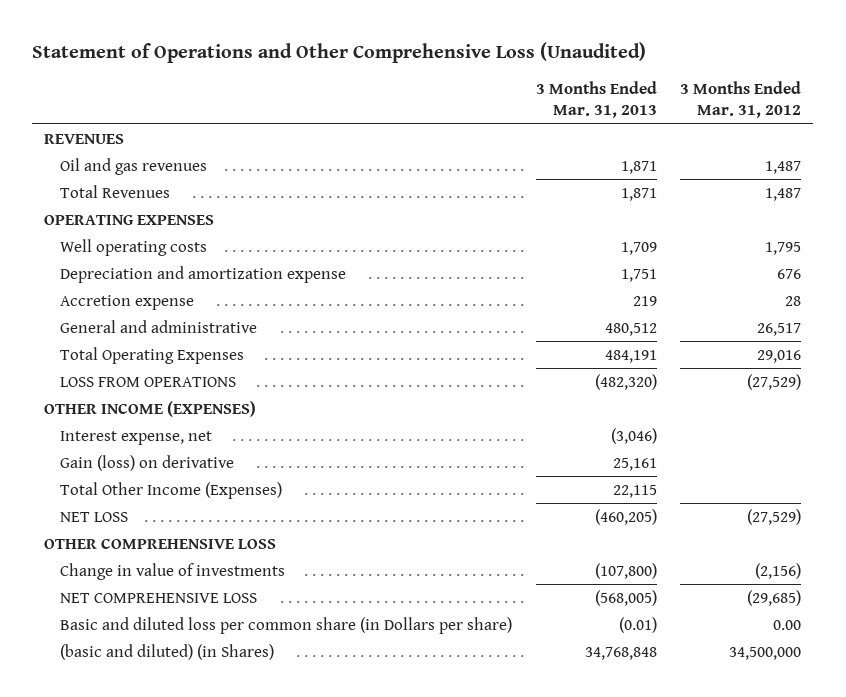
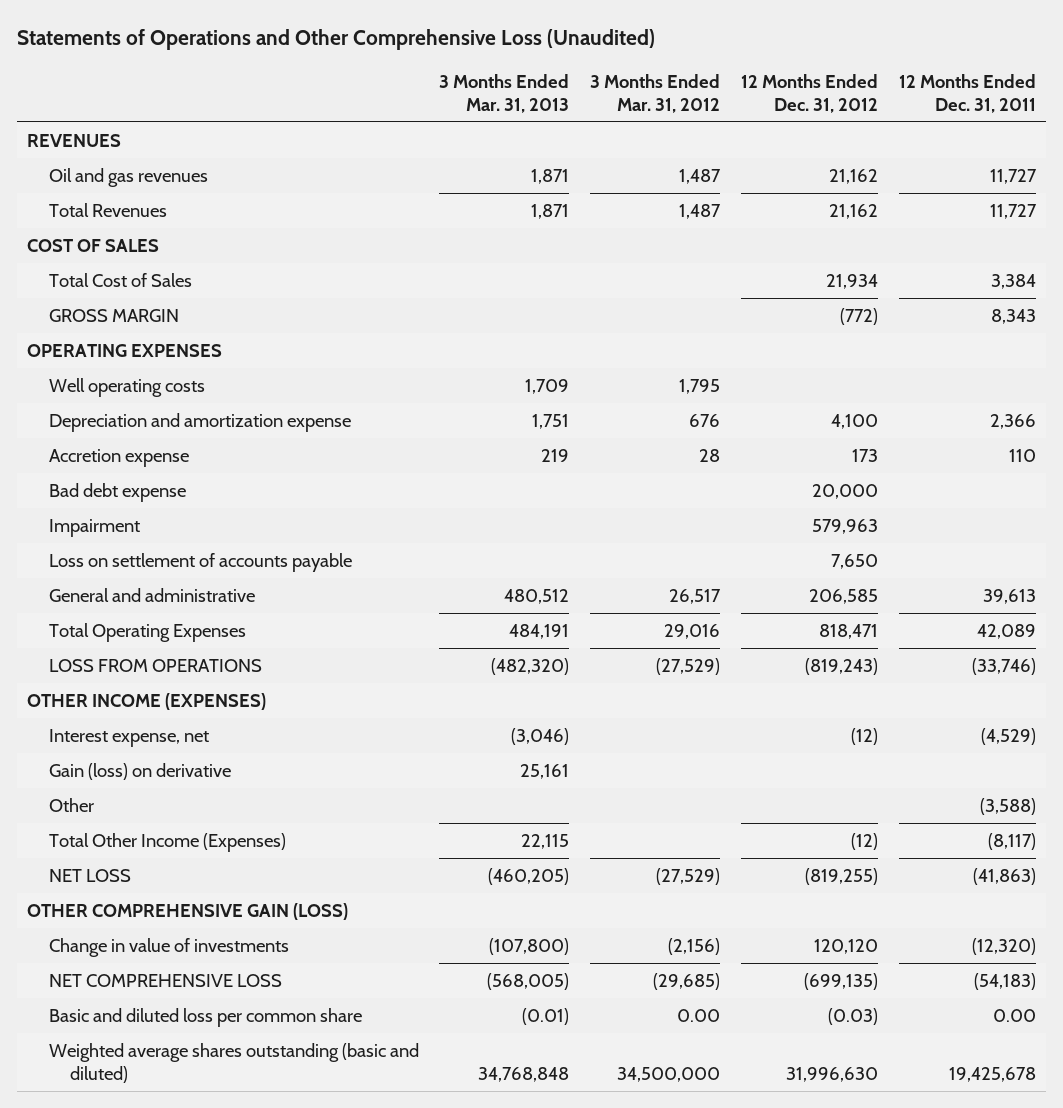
[32,42,647,64] Statement of Operations and Other Comprehensive Loss (Unaudited) -> [16,29,655,51] Statements of Operations and Other Comprehensive Loss (Unaudited)
none -> [740,73,878,113] 12 Months Ended Dec. 31, 2012
none -> [898,73,1036,113] 12 Months Ended Dec. 31, 2011
none -> [27,239,160,253] COST OF SALES
none -> [48,273,192,288] Total Cost of Sales
none -> [48,309,179,323] GROSS MARGIN
none -> [48,483,186,503] Bad debt expense
none -> [48,519,140,538] Impairment
none -> [48,553,352,573] Loss on settlement of accounts payable
none -> [48,798,94,813] Other
[44,537,277,549] OTHER COMPREHENSIVE LOSS -> [27,903,349,921] OTHER COMPREHENSIVE GAIN (LOSS)
[60,616,513,634] Basic and diluted loss per common share (in Dollars per share) -> [48,1008,362,1028] Basic and diluted loss per common share
[60,643,275,660] (basic and diluted) (in Shares) -> [48,1043,419,1084] Weighted average shares outstanding (basic and diluted)

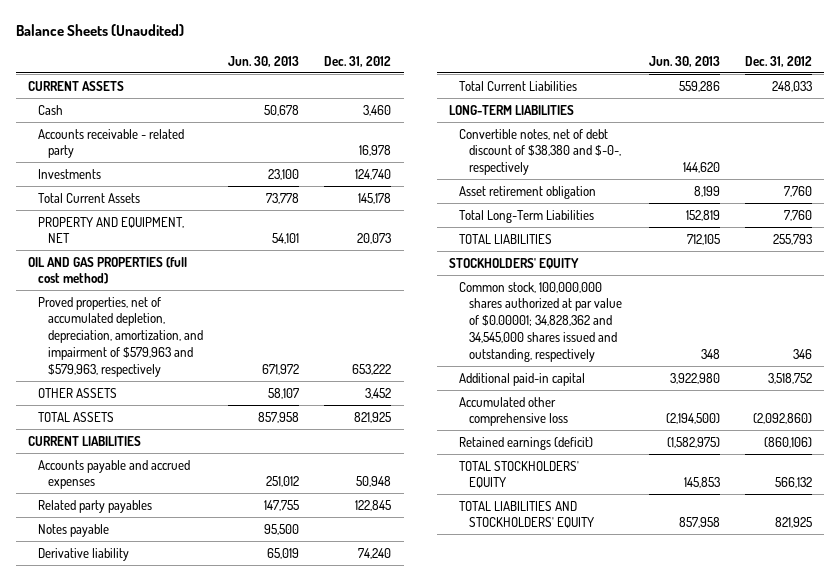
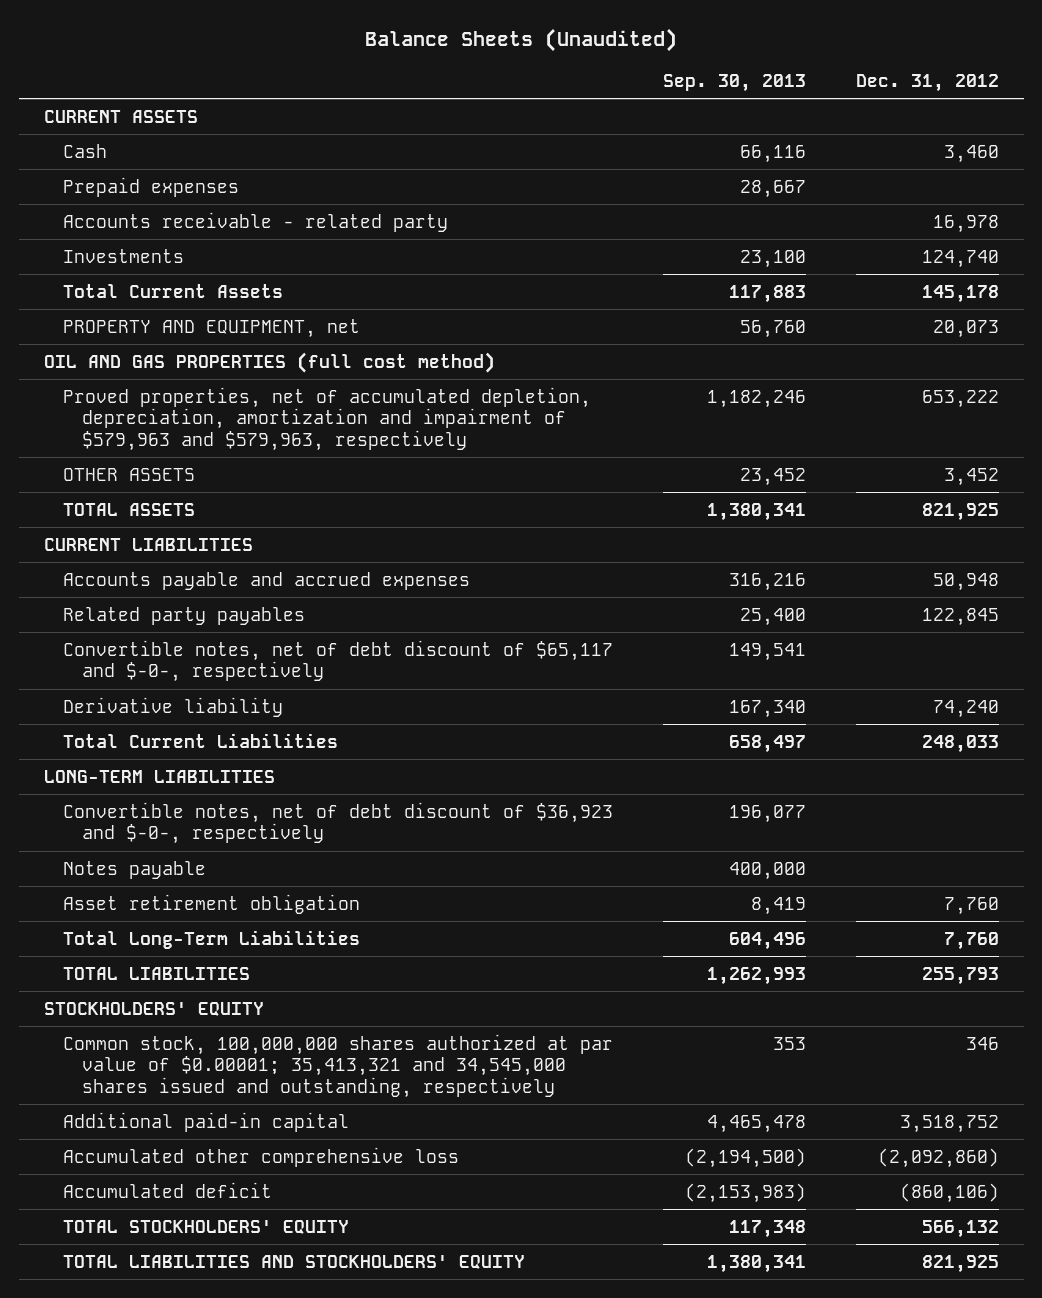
[227,55,299,67] Jun. 30, 2013 -> none
none -> [662,74,806,93] Sep. 30, 2013
none -> [63,176,240,197] Prepaid expenses
[38,216,185,244] PROPERTY AND EQUIPMENT, NET -> [63,318,361,338] PROPERTY AND EQUIPMENT, net
[38,296,203,378] Proved properties, net of accumulated depletion, depreciation, amortization, and impairment of $579,963 and $579,963, respectively -> [63,386,592,451] Proved properties, net of accumulated depletion, depreciation, amortization and impairment of $579,963 and $579,963, respectively
none -> [63,639,614,683] Convertible notes, net of debt discount of $65,117 and $-0-, respectively
[458,128,621,176] Convertible notes, net of debt discount of $38,380 and $-0-, respectively -> [63,801,614,845] Convertible notes, net of debt discount of $36,923 and $-0-, respectively
[38,523,110,537] Notes payable -> [63,860,207,879] Notes payable
[458,281,622,363] Common stock, 100,000,000 shares authorized at par value of $0.00001; 34,828,362 and 34,545,000 shares issued and outstanding, respectively -> [63,1033,614,1098] Common stock, 100,000,000 shares authorized at par value of $0.00001; 35,413,321 and 34,545,000 shares issued and outstanding, respectively
[458,436,593,450] Retained earnings (deficit) -> [63,1181,273,1198] Accumulated deficit

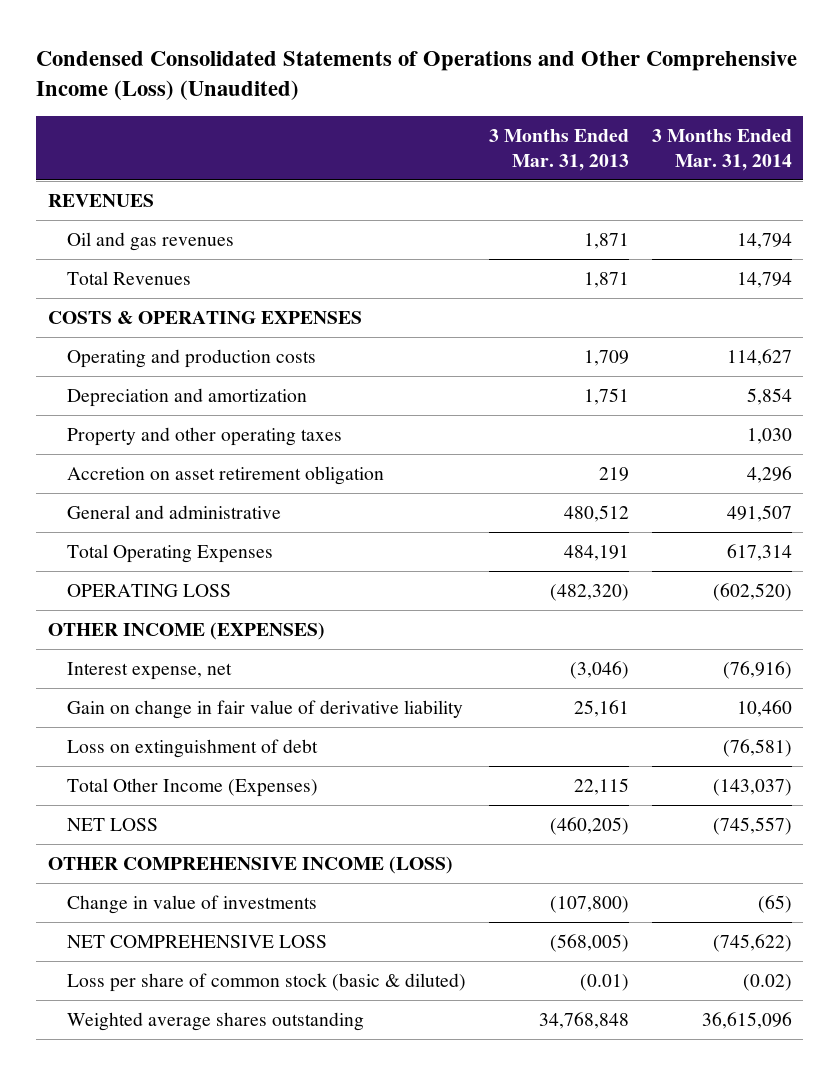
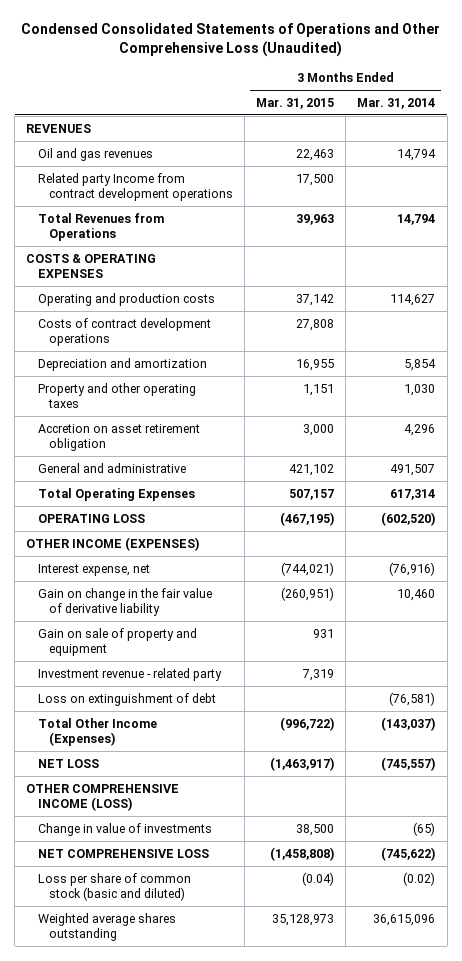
[36,51,798,101] Condensed Consolidated Statements of Operations and Other Comprehensive Income (Loss) (Unaudited) -> [20,22,440,57] Condensed Consolidated Statements of Operations and Other Comprehensive Loss (Unaudited)
[488,128,629,171] 3 Months Ended Mar. 31, 2013 -> none
none -> [256,97,335,109] Mar. 31, 2015
none -> [37,172,234,202] Related party Income from contract development operations
[66,271,191,286] Total Revenues -> [37,212,164,242] Total Revenues from Operations
none -> [37,317,211,347] Costs of contract development operations
[66,700,463,720] Gain on change in fair value of derivative liability -> [37,587,212,617] Gain on change in the fair value of derivative liability
none -> [37,627,197,657] Gain on sale of property and equipment
none -> [37,667,222,681] Investment revenue - related party
[66,973,466,993] Loss per share of common stock (basic & diluted) -> [37,872,191,902] Loss per share of common stock (basic and diluted)

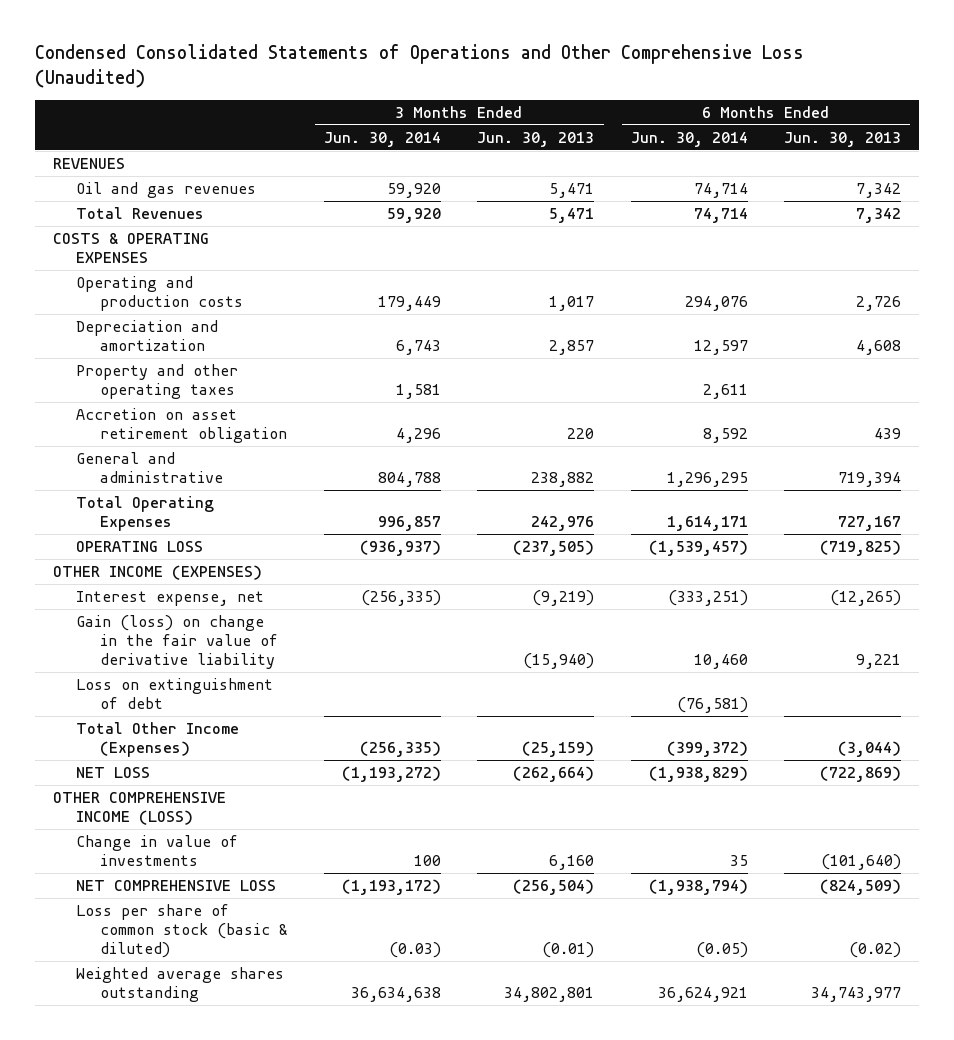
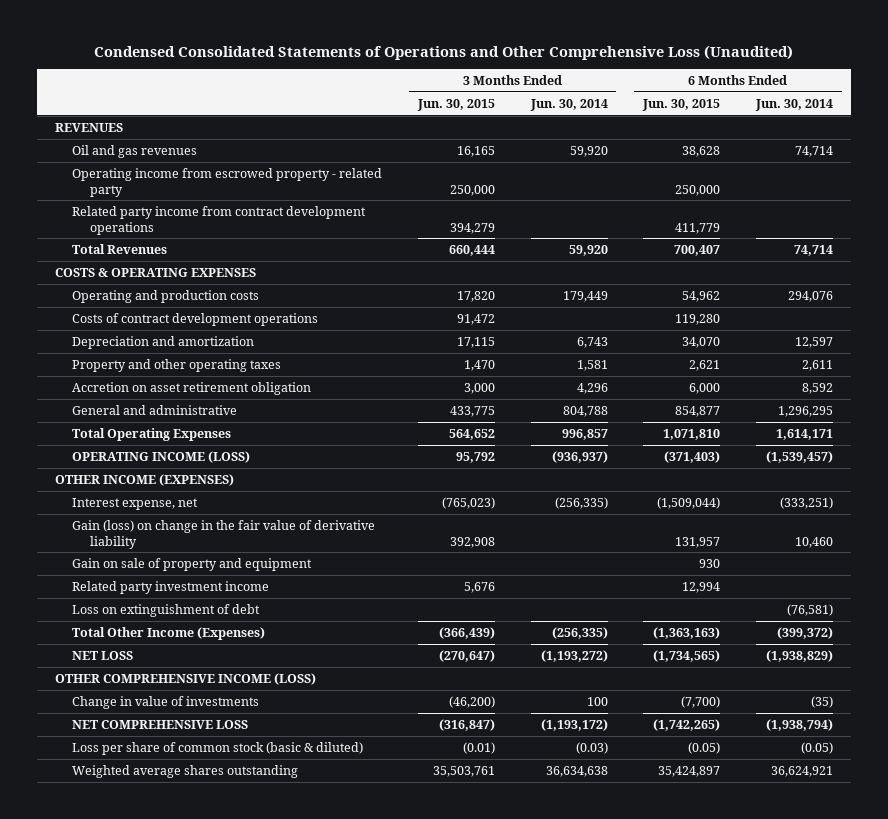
[477,131,595,147] Jun. 30, 2013 -> none
[783,131,901,147] Jun. 30, 2013 -> none
none -> [416,98,495,111] Jun. 30, 2015
none -> [642,98,721,111] Jun. 30, 2015
none -> [72,167,383,197] Operating income from escrowed property - related party
none -> [72,205,367,235] Related party income from contract development operations
none -> [72,312,319,326] Costs of contract development operations
[76,540,204,552] OPERATING LOSS -> [72,450,251,463] OPERATING INCOME (LOSS)
none -> [72,557,313,571] Gain on sale of property and equipment
none -> [72,580,270,594] Related party investment income
[729,854,748,866] 35 -> [810,695,833,708] (35)

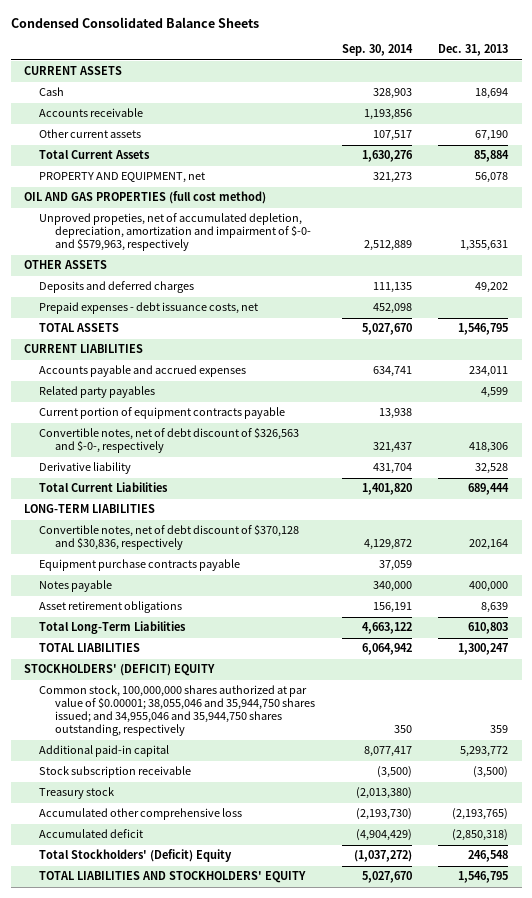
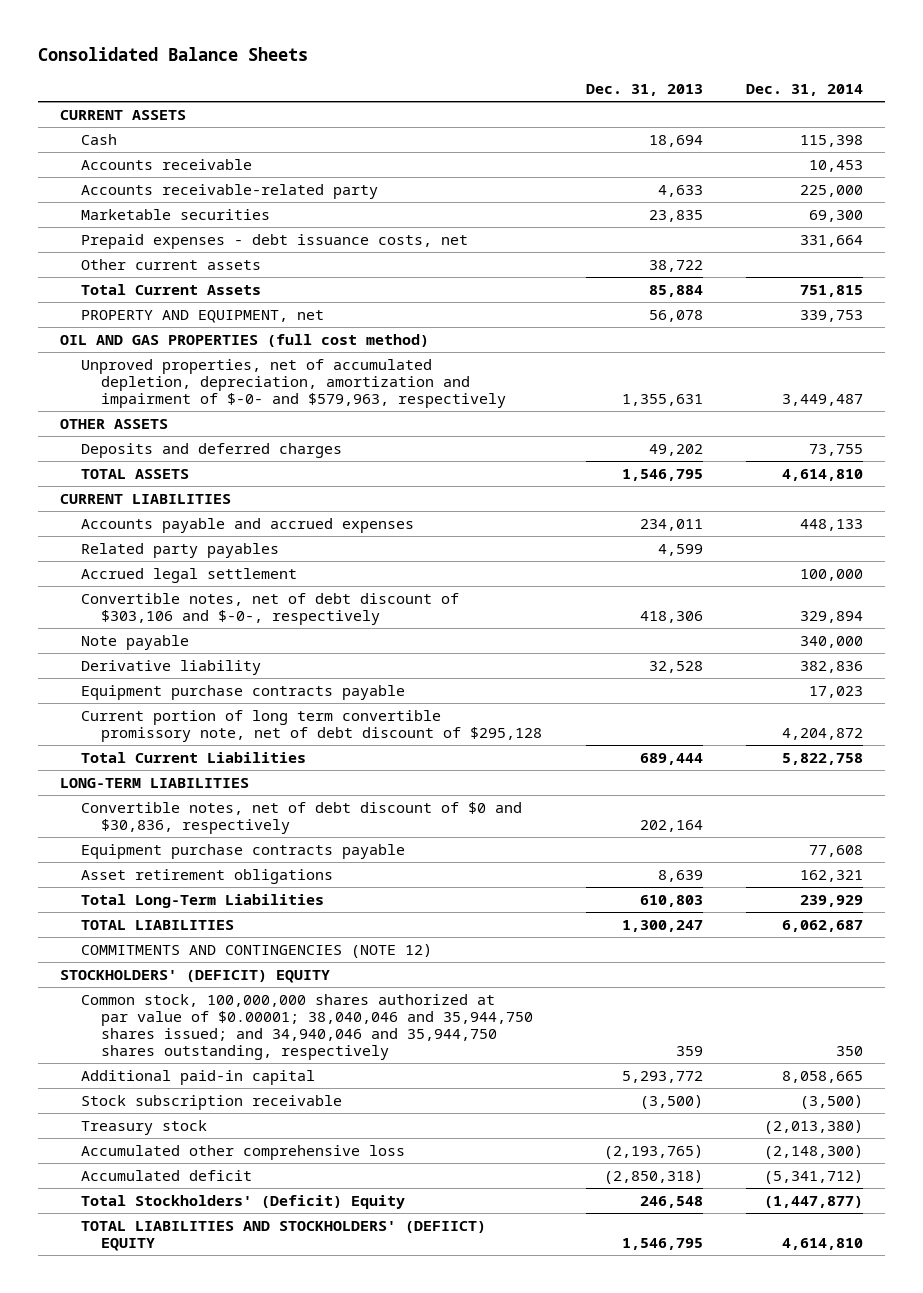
[10,16,259,28] Condensed Consolidated Balance Sheets -> [38,47,309,62] Consolidated Balance Sheets
[341,44,413,57] Sep. 30, 2014 -> none
none -> [746,83,864,96] Dec. 31, 2014
none -> [80,183,378,199] Accounts receivable-related party
none -> [80,208,270,220] Marketable securities
[39,302,259,315] Prepaid expenses - debt issuance costs, net -> [80,233,468,249] Prepaid expenses - debt issuance costs, net
[475,130,509,142] 67,190 -> [648,259,703,272] 38,722
[39,213,311,252] Unproved propeties, net of accumulated depletion, depreciation, amortization and impairment of $-0- and $579,963, respectively -> [80,358,506,408] Unproved properties, net of accumulated depletion, depreciation, amortization and impairment of $-0- and $579,963, respectively
[39,407,286,420] Current portion of equipment contracts payable -> none
none -> [80,567,297,583] Accrued legal settlement
[39,427,300,454] Convertible notes, net of debt discount of $326,563 and $-0-, respectively -> [80,592,459,625] Convertible notes, net of debt discount of $303,106 and $-0-, respectively
none -> [80,634,189,650] Note payable
none -> [80,684,405,700] Equipment purchase contracts payable
none -> [80,709,542,742] Current portion of long term convertible promissory note, net of debt discount of $295,128
[39,524,300,551] Convertible notes, net of debt discount of $370,128 and $30,836, respectively -> [80,801,522,834] Convertible notes, net of debt discount of $0 and $30,836, respectively
[39,580,113,593] Notes payable -> none
none -> [80,943,432,958] COMMITMENTS AND CONTINGENCIES (NOTE 12)
[39,685,315,737] Common stock, 100,000,000 shares authorized at par value of $0.00001; 38,055,046 and 35,944,750 shares issued; and 34,955,046 and 35,944,750 shares outstanding, respectively -> [80,993,533,1060] Common stock, 100,000,000 shares authorized at par value of $0.00001; 38,040,046 and 35,944,750 shares issued; and 34,940,046 and 35,944,750 shares outstanding, respectively
[39,871,307,884] TOTAL LIABILITIES AND STOCKHOLDERS' EQUITY -> [80,1220,486,1251] TOTAL LIABILITIES AND STOCKHOLDERS' (DEFIICT) EQUITY

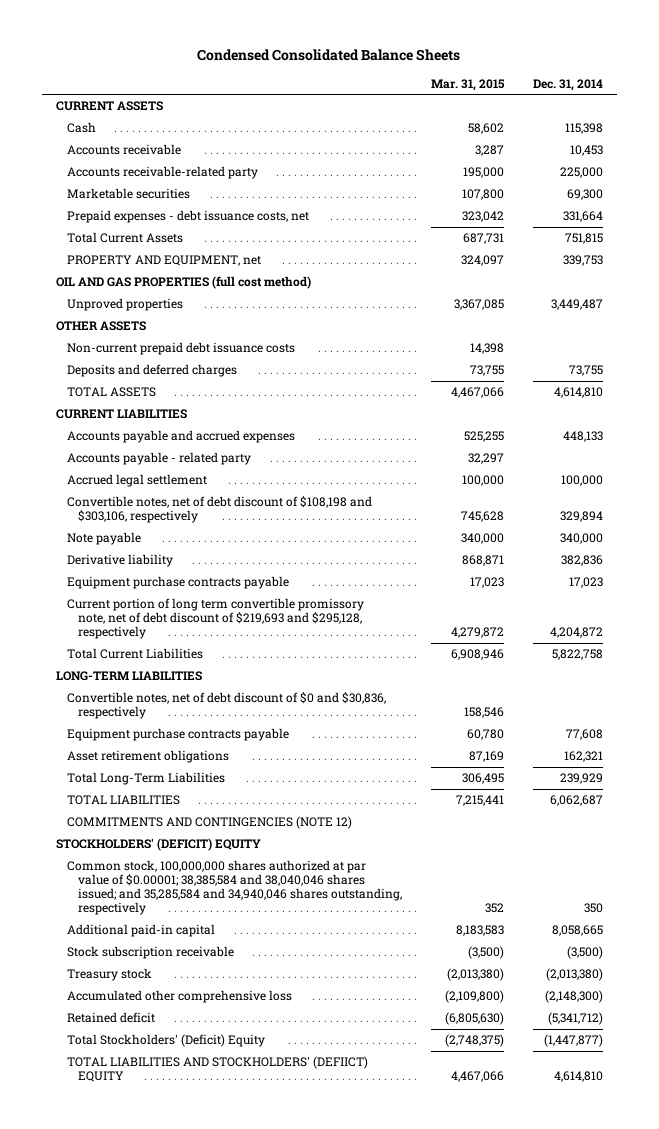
[38,47,309,62] Consolidated Balance Sheets -> [197,49,461,62] Condensed Consolidated Balance Sheets
[585,83,703,96] Dec. 31, 2013 -> none
none -> [431,78,506,91] Mar. 31, 2015
[80,258,261,270] Other current assets -> none
[80,358,506,408] Unproved properties, net of accumulated depletion, depreciation, amortization and impairment of $-0- and $579,963, respectively -> [67,298,184,312] Unproved properties
none -> [67,342,296,356] Non-current prepaid debt issuance costs
[80,542,279,558] Related party payables -> [67,452,252,466] Accounts payable - related party
[80,592,459,625] Convertible notes, net of debt discount of $303,106 and $-0-, respectively -> [67,496,373,524] Convertible notes, net of debt discount of $108,198 and $303,106, respectively
[80,709,542,742] Current portion of long term convertible promissory note, net of debt discount of $295,128 -> [67,598,365,640] Current portion of long term convertible promissory note, net of debt discount of $219,693 and $295,128, respectively
[80,993,533,1060] Common stock, 100,000,000 shares authorized at par value of $0.00001; 38,040,046 and 35,944,750 shares issued; and 34,940,046 and 35,944,750 shares outstanding, respectively -> [67,860,403,916] Common stock, 100,000,000 shares authorized at par value of $0.00001; 38,385,584 and 38,040,046 shares issued; and 35,285,584 and 34,940,046 shares outstanding, respectively
[80,1169,252,1181] Accumulated deficit -> [67,1012,156,1024] Retained deficit

